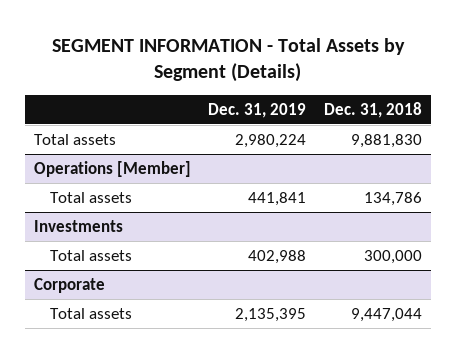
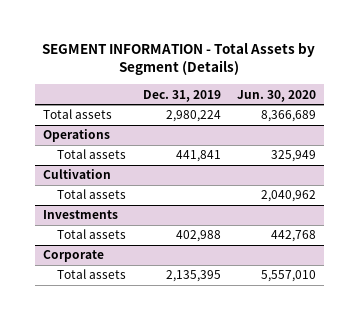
[323,101,422,118] Dec. 31, 2018 -> none
none -> [236,89,316,102] Jun. 30, 2020
[33,160,191,177] Operations [Member] -> [43,129,111,143] Operations
none -> [43,169,112,180] Cultivation
none -> [57,189,127,200] Total assets

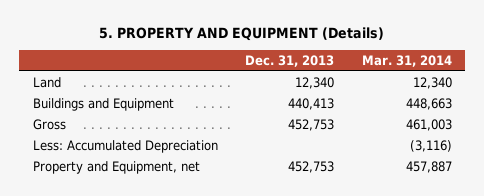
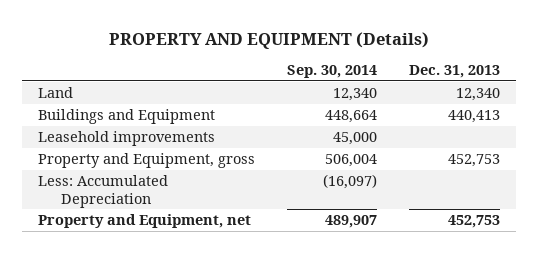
[99,26,385,41] 5. PROPERTY AND EQUIPMENT (Details) -> [108,31,429,49] PROPERTY AND EQUIPMENT (Details)
[361,55,452,68] Mar. 31, 2014 -> none
none -> [286,65,377,79] Sep. 30, 2014
none -> [38,131,216,147] Leasehold improvements
[32,118,66,130] Gross -> [38,153,256,169] Property and Equipment, gross

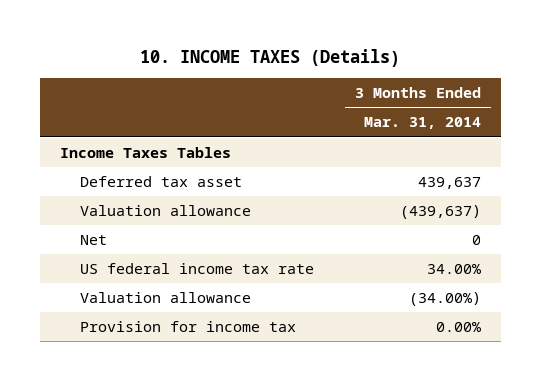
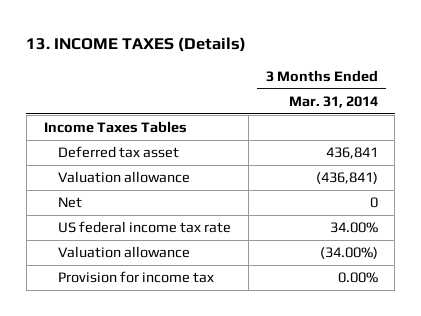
[140,48,401,67] 10. INCOME TAXES (Details) -> [26,36,247,52] 13. INCOME TAXES (Details)
[417,177,481,190] 439,637 -> [325,147,378,160] 436,841
[399,205,481,220] (439,637) -> [315,172,378,185] (436,841)

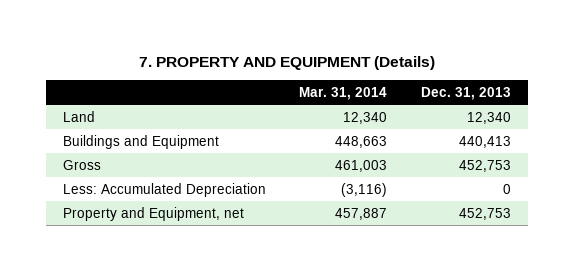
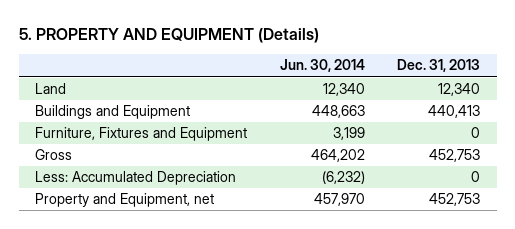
[138,55,435,70] 7. PROPERTY AND EQUIPMENT (Details) -> [18,28,319,44] 5. PROPERTY AND EQUIPMENT (Details)
[299,86,388,100] Mar. 31, 2014 -> none
none -> [279,59,365,73] Jun. 30, 2014
none -> [35,127,248,142] Furniture, Fixtures and Equipment

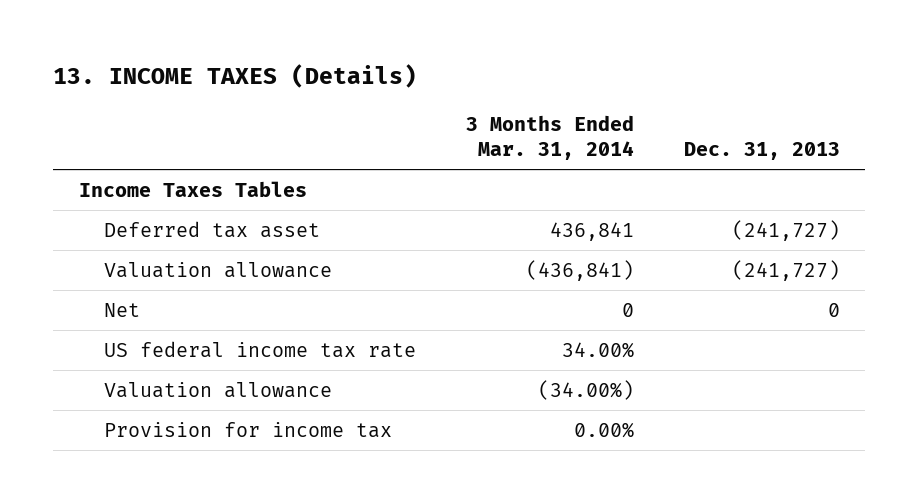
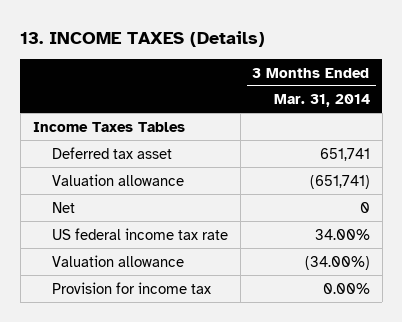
[684,142,841,161] Dec. 31, 2013 -> none
[549,222,634,242] 436,841 -> [319,147,370,161] 651,741
[525,260,634,282] (436,841) -> [309,174,370,189] (651,741)

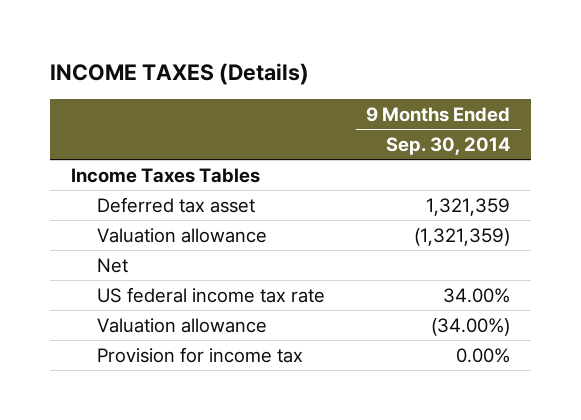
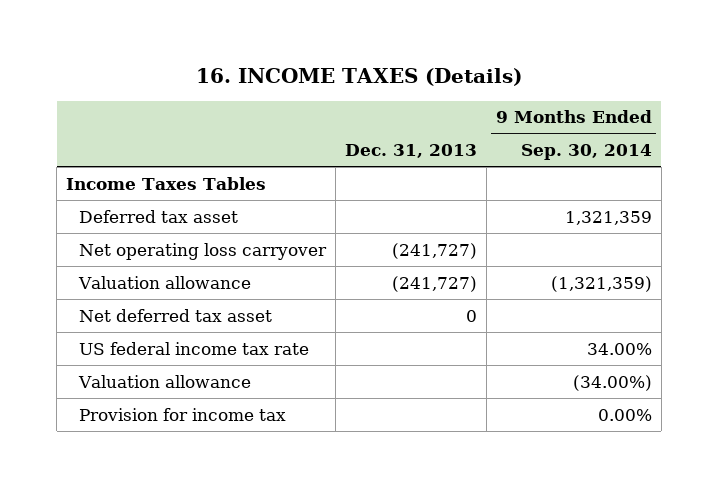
[49,62,309,85] INCOME TAXES (Details) -> [196,68,523,87] 16. INCOME TAXES (Details)
none -> [344,144,477,159] Dec. 31, 2013
none -> [78,242,327,260] Net operating loss carryover
[96,257,128,273] Net -> [78,308,272,322] Net deferred tax asset

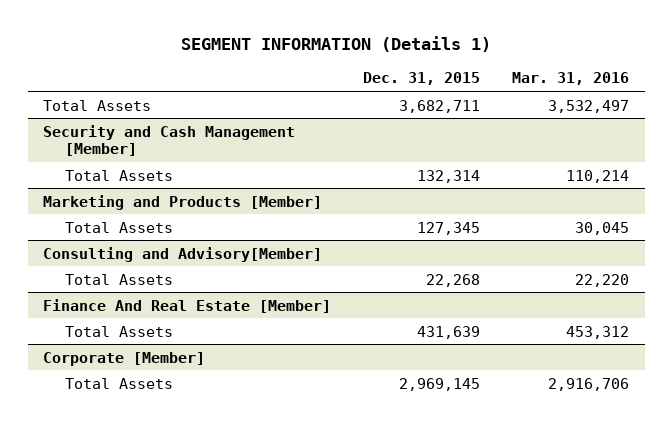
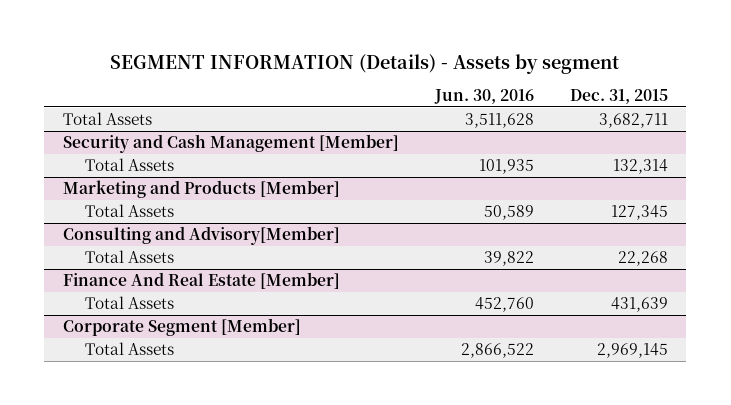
[181,36,492,53] SEGMENT INFORMATION (Details 1) -> [110,53,620,74] SEGMENT INFORMATION (Details) - Assets by segment
[511,72,629,86] Mar. 31, 2016 -> none
none -> [433,89,534,105] Jun. 30, 2016
[43,351,206,366] Corporate [Member] -> [62,318,301,337] Corporate Segment [Member]

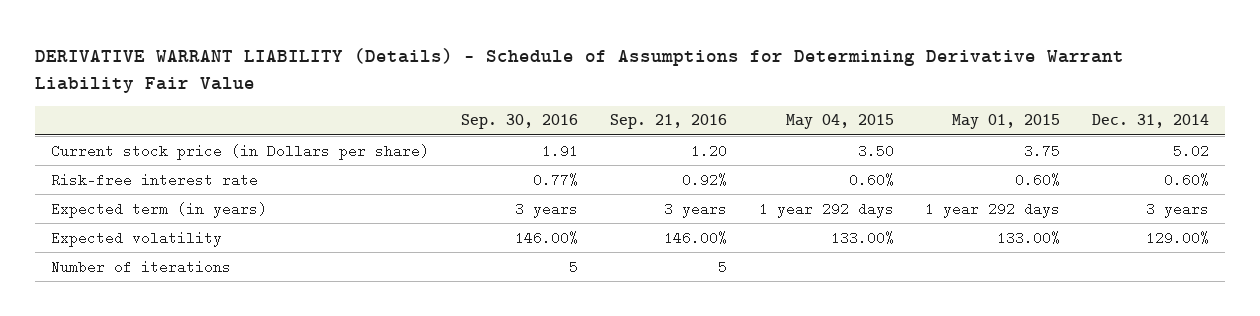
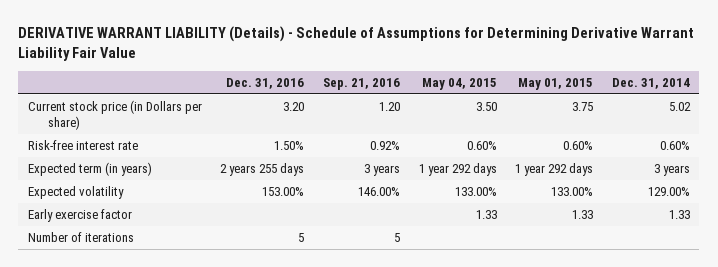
[460,114,578,130] Sep. 30, 2016 -> none
none -> [226,77,305,89] Dec. 31, 2016
none -> [27,209,132,223] Early exercise factor

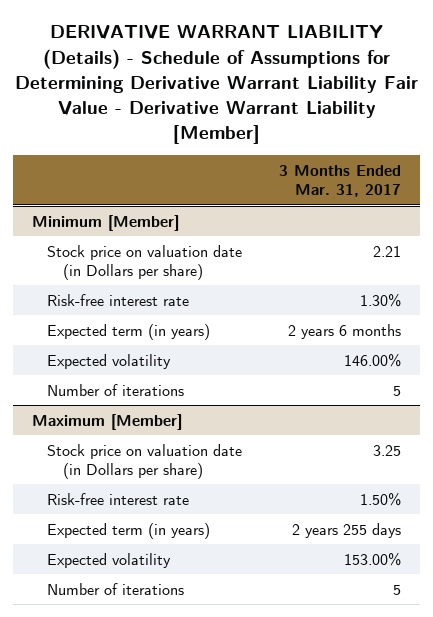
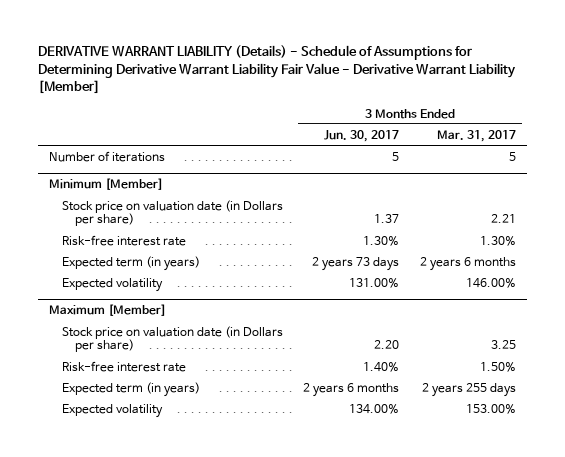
none -> [324,129,400,142] Jun. 30, 2017
none -> [48,150,165,162] Number of iterations
[47,383,185,396] Number of iterations -> none
[47,582,185,595] Number of iterations -> none

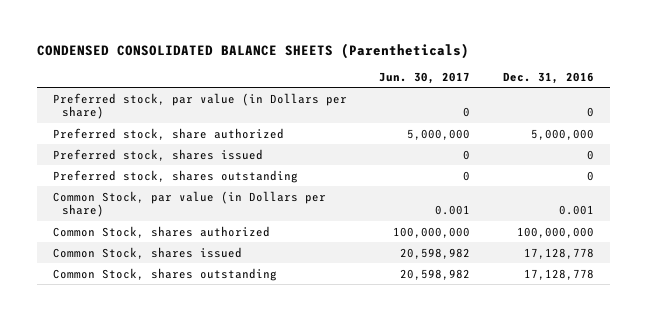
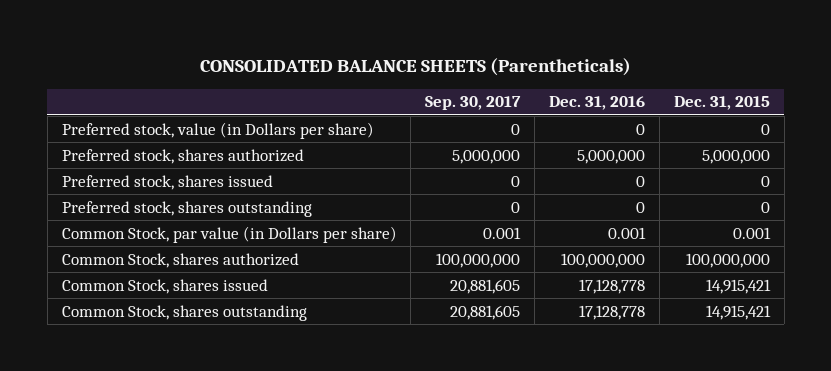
[36,42,469,59] CONDENSED CONSOLIDATED BALANCE SHEETS (Parentheticals) -> [199,58,631,77] CONSOLIDATED BALANCE SHEETS (Parentheticals)
[379,71,471,84] Jun. 30, 2017 -> none
none -> [425,96,522,111] Sep. 30, 2017
none -> [673,96,770,111] Dec. 31, 2015
[52,92,347,120] Preferred stock, par value (in Dollars per share) -> [61,121,374,139] Preferred stock, value (in Dollars per share)
[52,127,284,140] Preferred stock, share authorized -> [61,148,304,164] Preferred stock, shares authorized

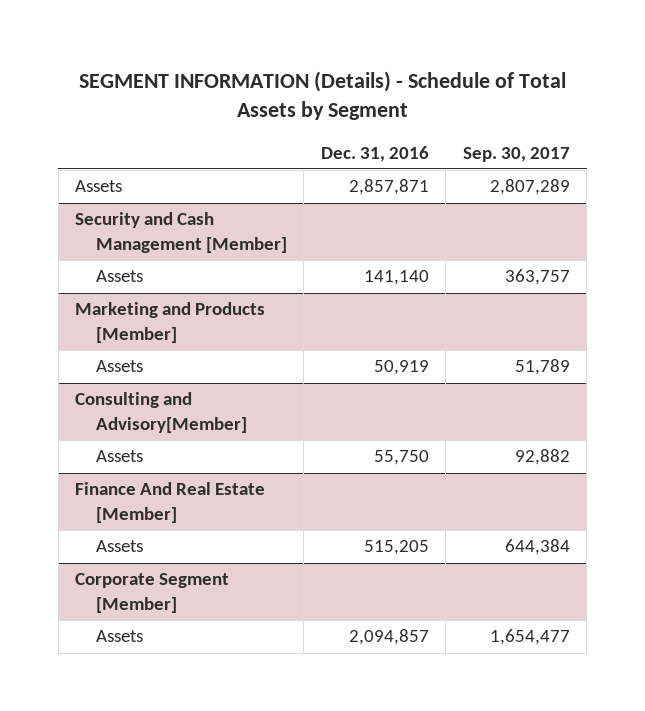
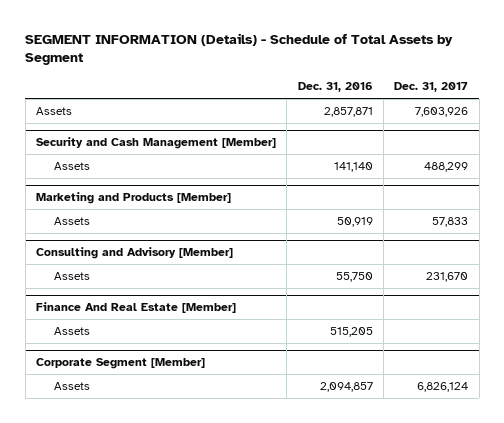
[462,146,570,162] Sep. 30, 2017 -> none
none -> [394,82,469,93] Dec. 31, 2017
[75,392,247,433] Consulting and Advisory[Member] -> [36,247,234,260] Consulting and Advisory [Member]

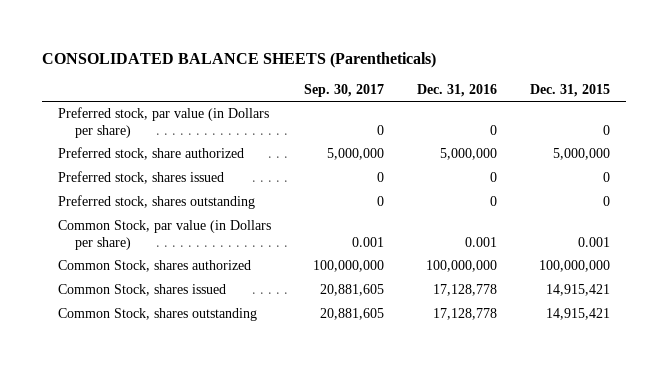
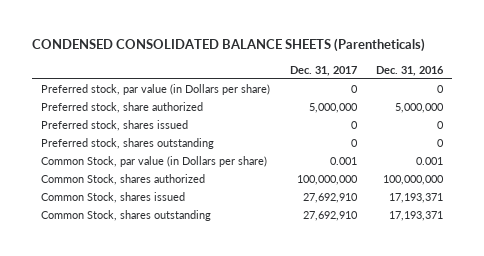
[41,51,436,68] CONSOLIDATED BALANCE SHEETS (Parentheticals) -> [31,38,425,53] CONDENSED CONSOLIDATED BALANCE SHEETS (Parentheticals)
[304,83,385,97] Sep. 30, 2017 -> none
[529,83,610,97] Dec. 31, 2015 -> none
none -> [289,65,357,76] Dec. 31, 2017
[432,284,497,297] 17,128,778 -> [388,193,443,204] 17,193,371
[432,308,497,321] 17,128,778 -> [388,211,443,222] 17,193,371

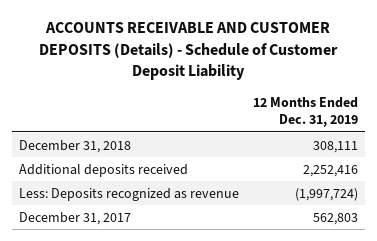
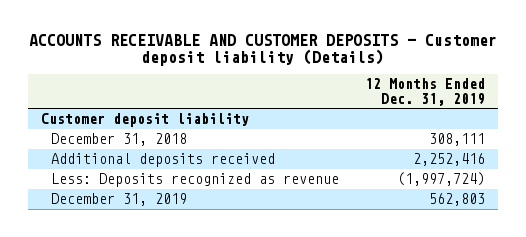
[39,22,339,81] ACCOUNTS RECEIVABLE AND CUSTOMER DEPOSITS (Details) - Schedule of Customer Deposit Liability -> [29,33,498,67] ACCOUNTS RECEIVABLE AND CUSTOMER DEPOSITS - Customer deposit liability (Details)
none -> [41,113,250,128] Customer deposit liability
[18,211,131,225] December 31, 2017 -> [50,193,187,207] December 31, 2019

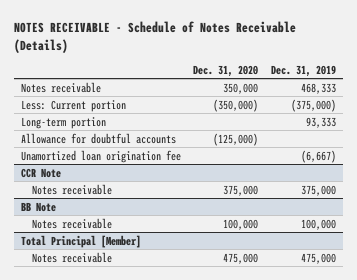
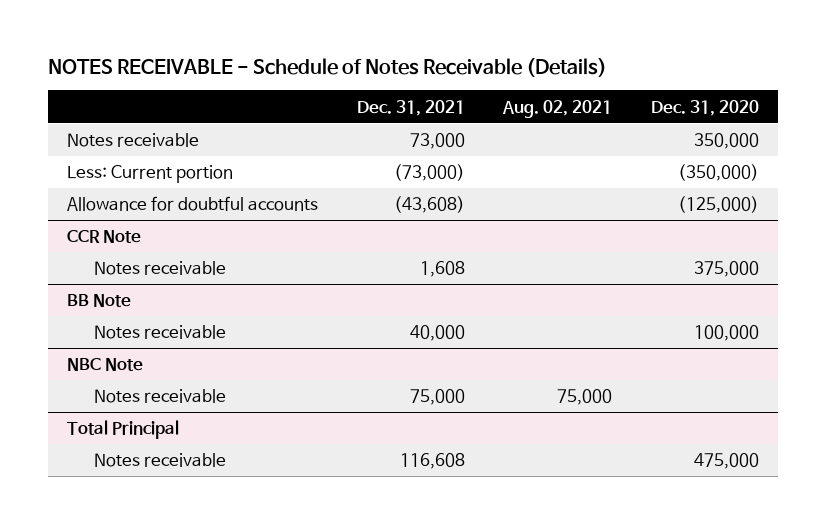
[271,64,337,77] Dec. 31, 2019 -> none
none -> [356,99,465,116] Dec. 31, 2021
none -> [502,99,613,118] Aug. 02, 2021
[20,116,106,129] Long-term portion -> none
[20,149,181,163] Unamortized loan origination fee -> none
none -> [66,358,143,372] NBC Note
none -> [93,389,226,404] Notes receivable
[20,234,141,248] Total Principal [Member] -> [66,420,179,440] Total Principal

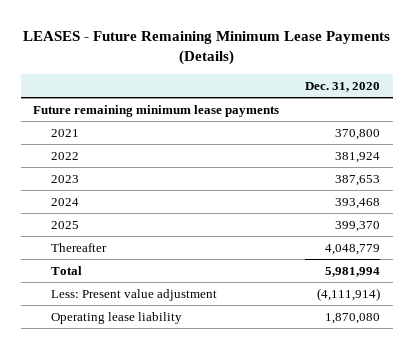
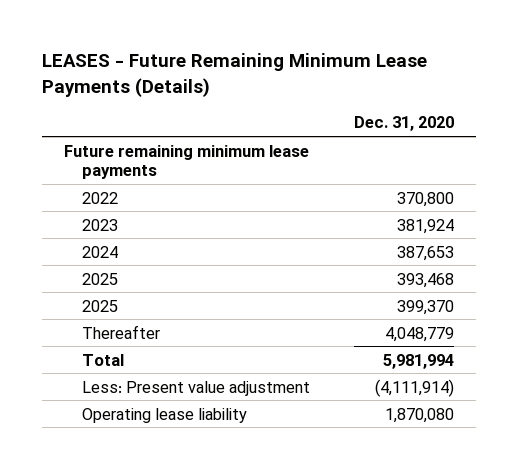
[51,128,80,137] 2021 -> [82,191,119,204] 2022
[51,151,80,160] 2022 -> [82,218,119,231] 2023
[51,174,80,183] 2023 -> [82,245,119,258] 2024
[51,197,80,206] 2024 -> [82,272,119,285] 2025

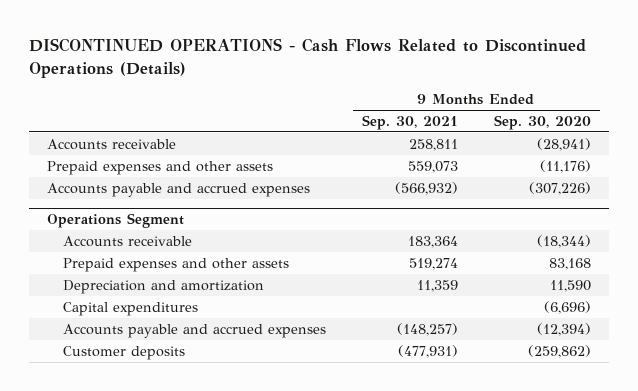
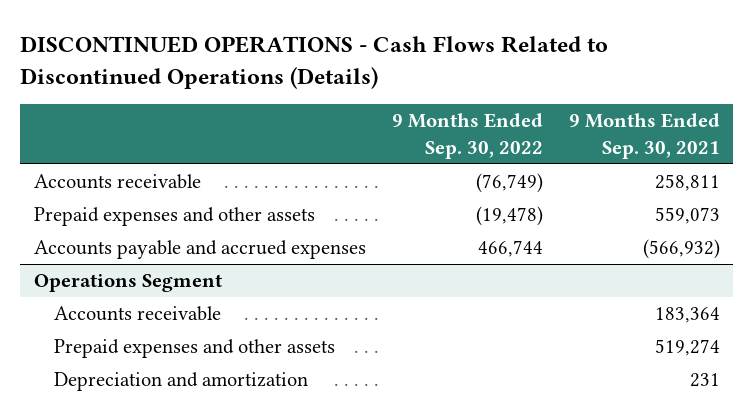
[494,115,592,131] Sep. 30, 2020 -> none
none -> [391,113,543,159] 9 Months Ended Sep. 30, 2022
[62,301,198,316] Capital expenditures -> none
[62,323,326,338] Accounts payable and accrued expenses -> none
[62,345,185,360] Customer deposits -> none
[416,279,458,292] 11,359 -> [689,373,720,388] 231

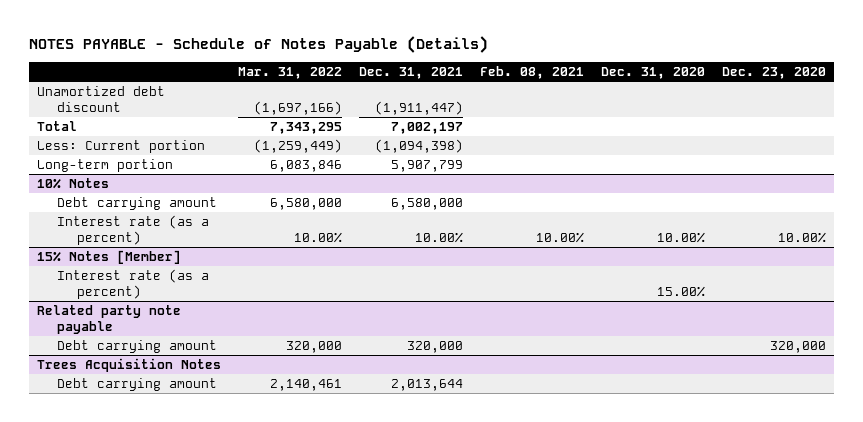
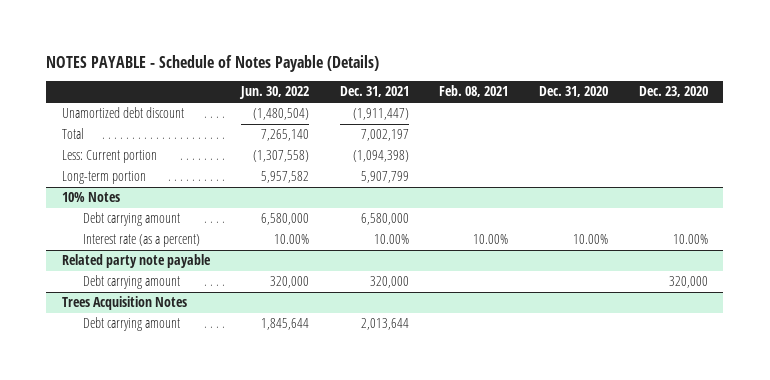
[238,67,343,80] Mar. 31, 2022 -> none
none -> [238,86,309,100] Jun. 30, 2022
[37,250,182,265] 15% Notes [Member] -> none
[57,269,210,299] Interest rate (as a percent) -> none

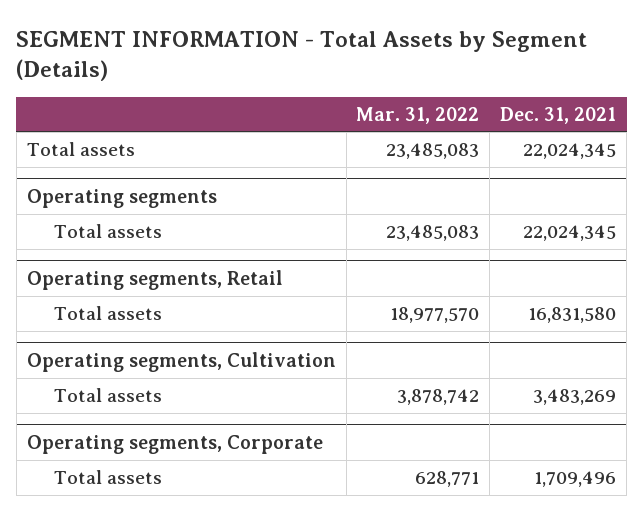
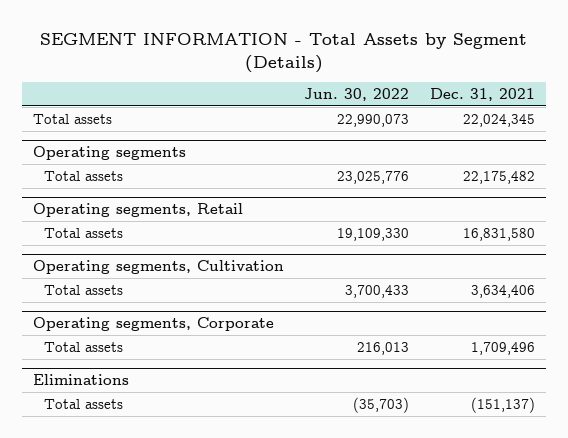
[356,106,480,124] Mar. 31, 2022 -> none
none -> [304,88,410,102] Jun. 30, 2022
[523,225,617,242] 22,024,345 -> [463,170,536,184] 22,175,482
[533,389,617,406] 3,483,269 -> [471,284,536,298] 3,634,406
none -> [32,374,129,386] Eliminations
none -> [44,398,124,409] Total assets

